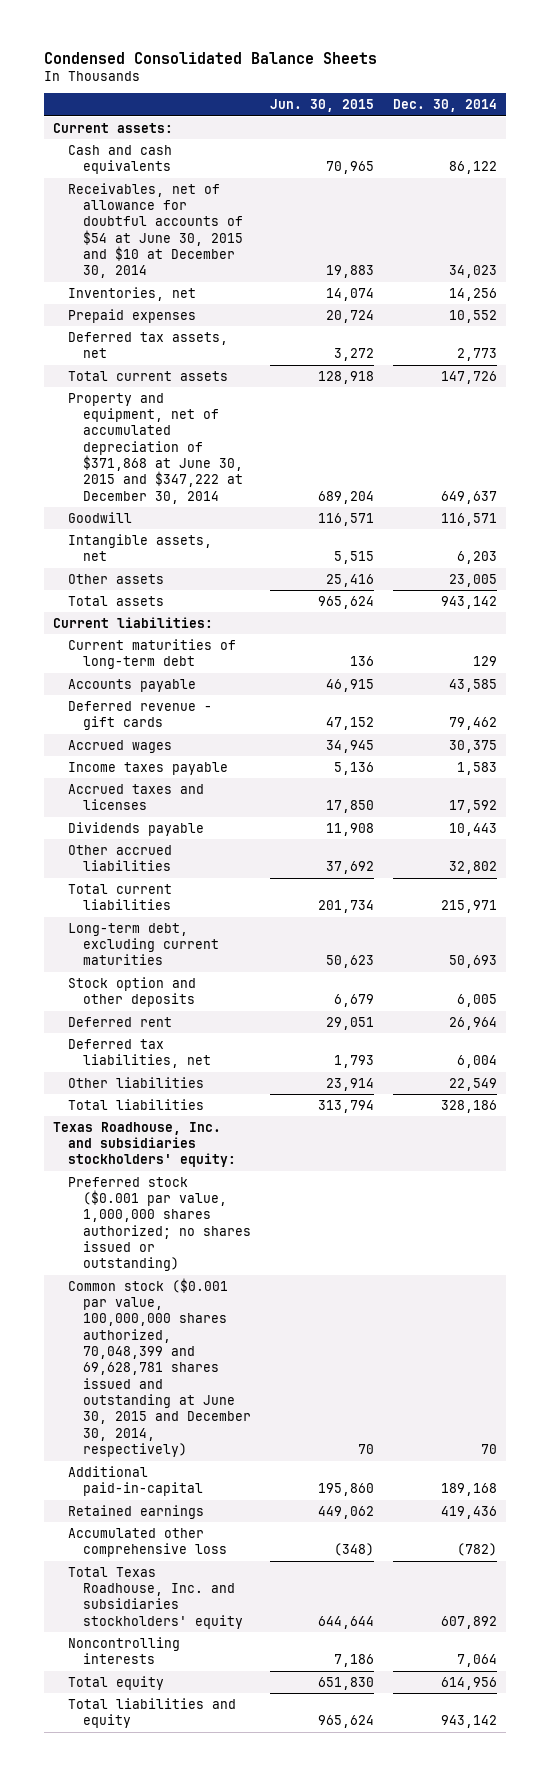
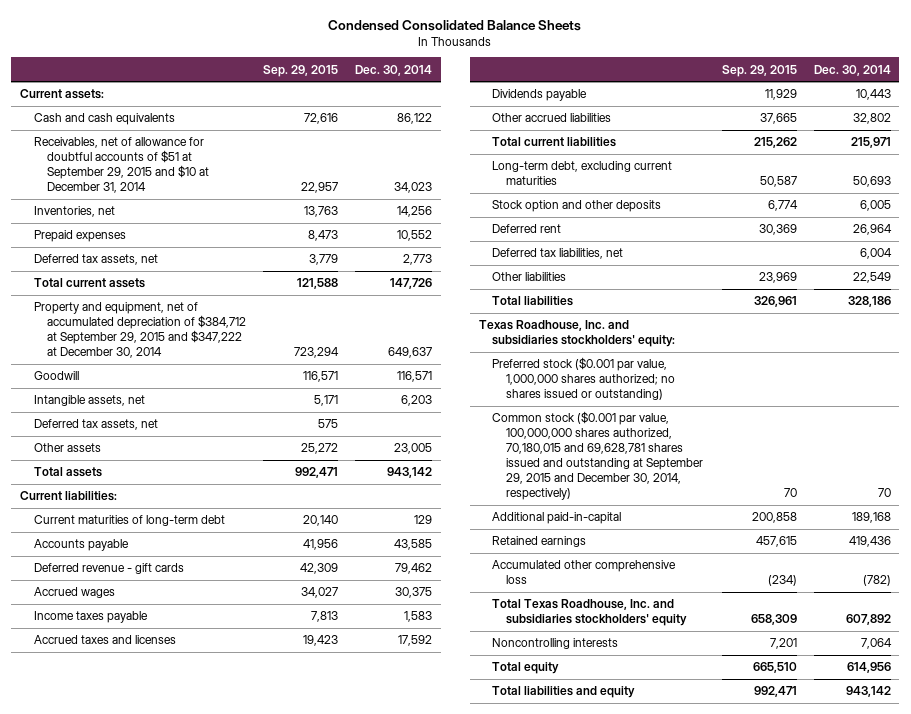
[269,99,374,113] Jun. 30, 2015 -> none
none -> [263,64,339,77] Sep. 29, 2015
[68,182,243,279] Receivables, net of allowance for doubtful accounts of $54 at June 30, 2015 and $10 at December 30, 2014 -> [33,137,210,194] Receivables, net of allowance for doubtful accounts of $51 at September 29, 2015 and $10 at December 31, 2014
[68,392,243,504] Property and equipment, net of accumulated depreciation of $371,868 at June 30, 2015 and $347,222 at December 30, 2014 -> [33,302,247,359] Property and equipment, net of accumulated depreciation of $384,712 at September 29, 2015 and $347,222 at December 30, 2014
none -> [33,419,158,431] Deferred tax assets, net
[68,1277,251,1458] Common stock ($0.001 par value, 100,000,000 shares authorized, 70,048,399 and 69,628,781 shares issued and outstanding at June 30, 2015 and December 30, 2014, respectively) -> [492,411,703,500] Common stock ($0.001 par value, 100,000,000 shares authorized, 70,180,015 and 69,628,781 shares issued and outstanding at September 29, 2015 and December 30, 2014, respectively)

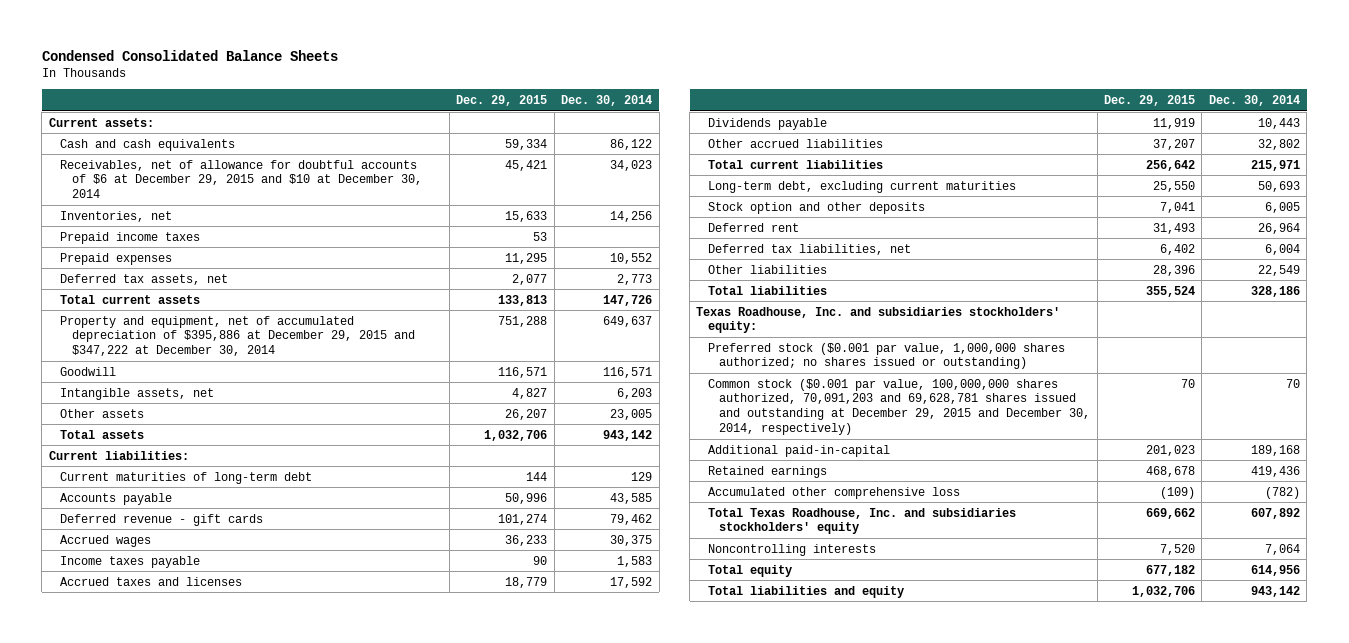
[263,64,339,77] Sep. 29, 2015 -> none
none -> [456,95,548,107] Dec. 29, 2015
[33,137,210,194] Receivables, net of allowance for doubtful accounts of $51 at September 29, 2015 and $10 at December 31, 2014 -> [60,159,422,199] Receivables, net of allowance for doubtful accounts of $6 at December 29, 2015 and $10 at December 30, 2014
none -> [60,231,201,244] Prepaid income taxes
[33,302,247,359] Property and equipment, net of accumulated depreciation of $384,712 at September 29, 2015 and $347,222 at December 30, 2014 -> [60,315,415,357] Property and equipment, net of accumulated depreciation of $395,886 at December 29, 2015 and $347,222 at December 30, 2014
[33,419,158,431] Deferred tax assets, net -> none
[492,411,703,500] Common stock ($0.001 par value, 100,000,000 shares authorized, 70,180,015 and 69,628,781 shares issued and outstanding at September 29, 2015 and December 30, 2014, respectively) -> [707,378,1091,435] Common stock ($0.001 par value, 100,000,000 shares authorized, 70,091,203 and 69,628,781 shares issued and outstanding at December 29, 2015 and December 30, 2014, respectively)

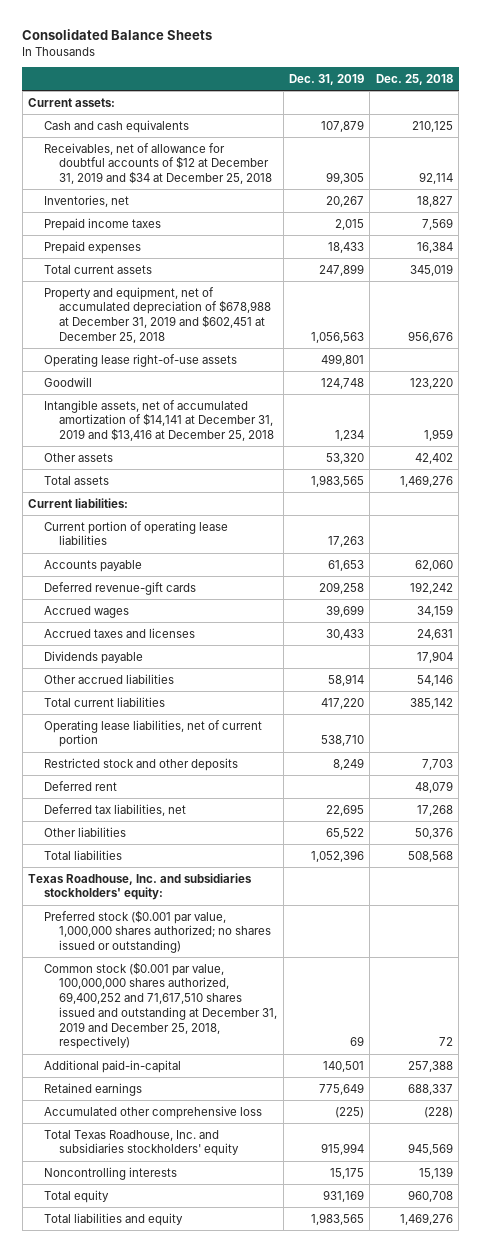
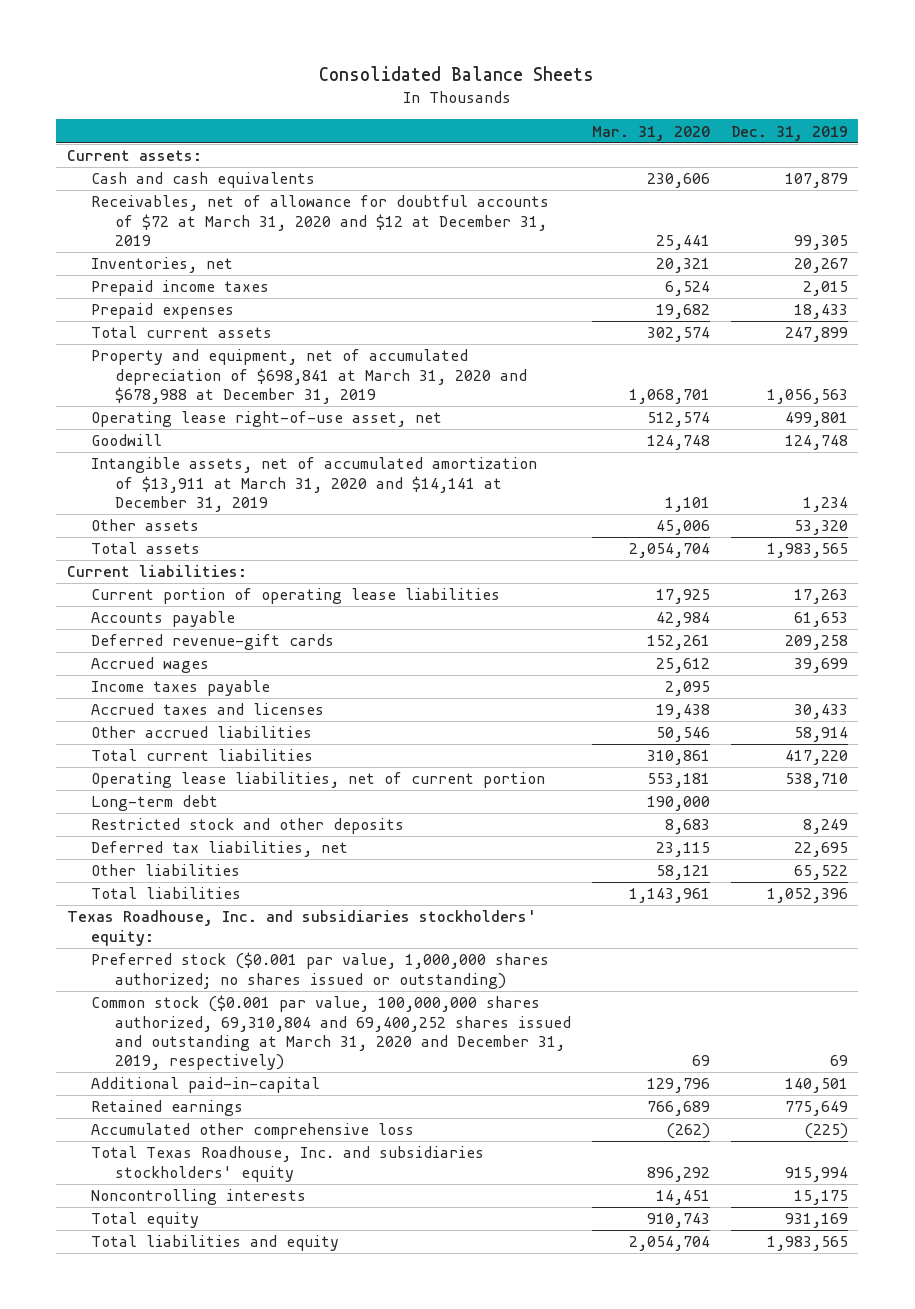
[375,73,453,85] Dec. 25, 2018 -> none
none -> [592,125,711,141] Mar. 31, 2020
[43,142,273,185] Receivables, net of allowance for doubtful accounts of $12 at December 31, 2019 and $34 at December 25, 2018 -> [91,195,550,246] Receivables, net of allowance for doubtful accounts of $72 at March 31, 2020 and $12 at December 31, 2019
[43,286,272,343] Property and equipment, net of accumulated depreciation of $678,988 at December 31, 2019 and $602,451 at December 25, 2018 -> [91,349,528,404] Property and equipment, net of accumulated depreciation of $698,841 at March 31, 2020 and $678,988 at December 31, 2019
[43,353,237,367] Operating lease right-of-use assets -> [91,411,443,428] Operating lease right-of-use asset, net
[43,399,275,442] Intangible assets, net of accumulated amortization of $14,141 at December 31, 2019 and $13,416 at December 25, 2018 -> [91,457,538,512] Intangible assets, net of accumulated amortization of $13,911 at March 31, 2020 and $14,141 at December 31, 2019
none -> [91,680,271,697] Income taxes payable
[43,650,143,664] Dividends payable -> none
none -> [91,795,219,812] Long-term debt
[43,780,117,791] Deferred rent -> none
[43,961,278,1050] Common stock ($0.001 par value, 100,000,000 shares authorized, 69,400,252 and 71,617,510 shares issued and outstanding at December 31, 2019 and December 25, 2018, respectively) -> [91,995,572,1071] Common stock ($0.001 par value, 100,000,000 shares authorized, 69,310,804 and 69,400,252 shares issued and outstanding at March 31, 2020 and December 31, 2019, respectively)

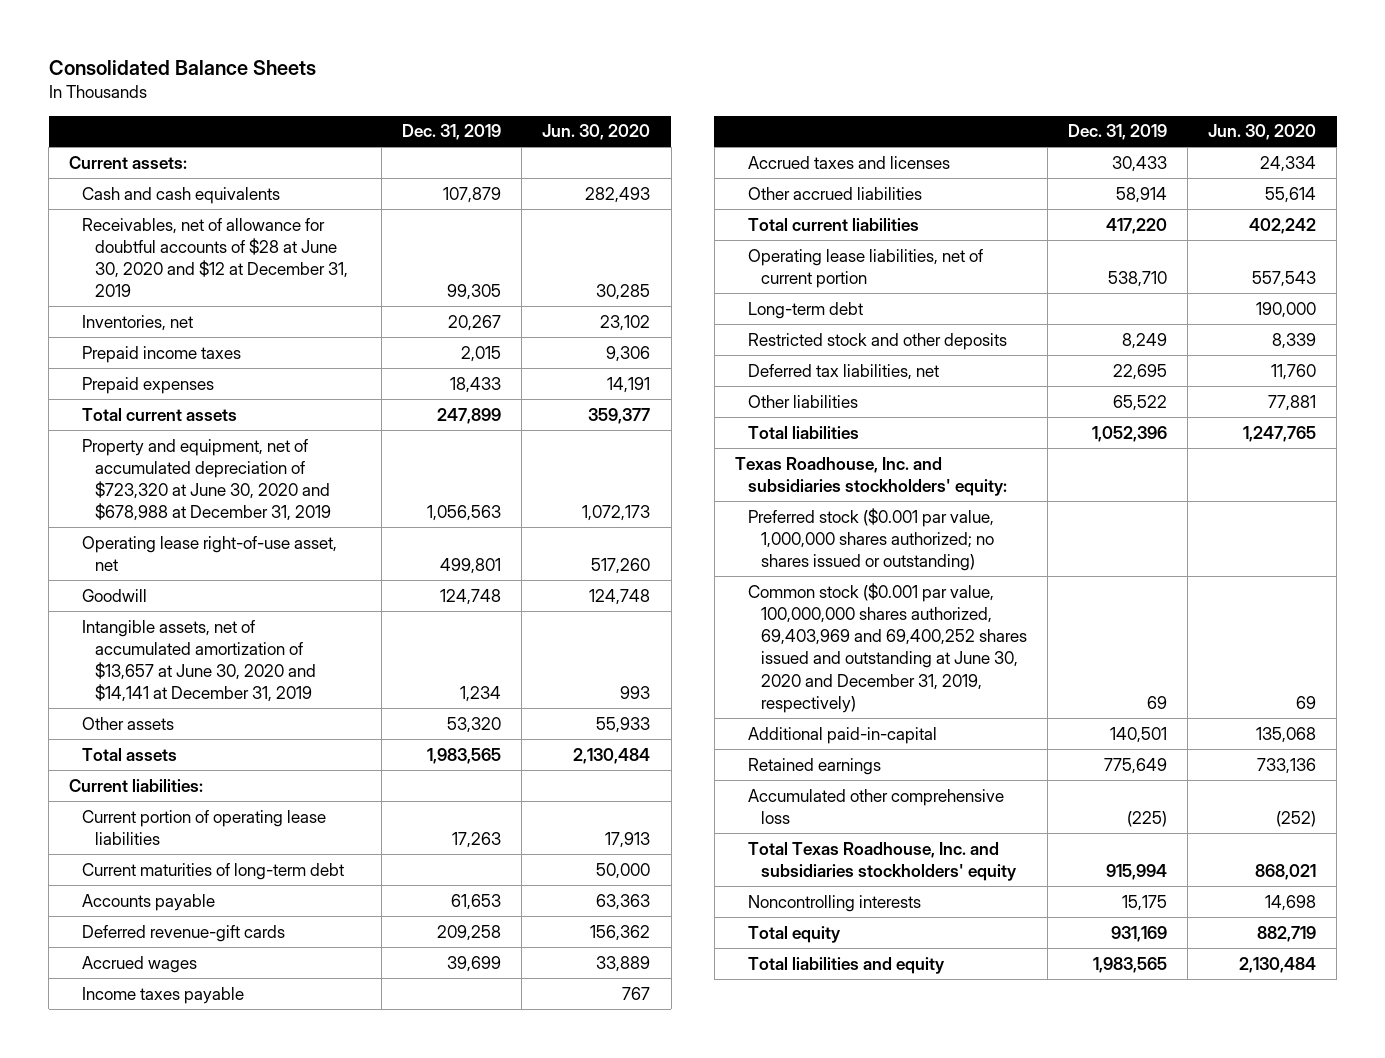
[592,125,711,141] Mar. 31, 2020 -> none
none -> [542,124,651,141] Jun. 30, 2020
[91,195,550,246] Receivables, net of allowance for doubtful accounts of $72 at March 31, 2020 and $12 at December 31, 2019 -> [82,217,348,298] Receivables, net of allowance for doubtful accounts of $28 at June 30, 2020 and $12 at December 31, 2019
[91,349,528,404] Property and equipment, net of accumulated depreciation of $698,841 at March 31, 2020 and $678,988 at December 31, 2019 -> [82,438,331,522] Property and equipment, net of accumulated depreciation of $723,320 at June 30, 2020 and $678,988 at December 31, 2019
[91,457,538,512] Intangible assets, net of accumulated amortization of $13,911 at March 31, 2020 and $14,141 at December 31, 2019 -> [82,619,316,703] Intangible assets, net of accumulated amortization of $13,657 at June 30, 2020 and $14,141 at December 31, 2019
none -> [82,862,345,880] Current maturities of long-term debt
[91,995,572,1071] Common stock ($0.001 par value, 100,000,000 shares authorized, 69,310,804 and 69,400,252 shares issued and outstanding at March 31, 2020 and December 31, 2019, respectively) -> [747,582,1027,713] Common stock ($0.001 par value, 100,000,000 shares authorized, 69,403,969 and 69,400,252 shares issued and outstanding at June 30, 2020 and December 31, 2019, respectively)

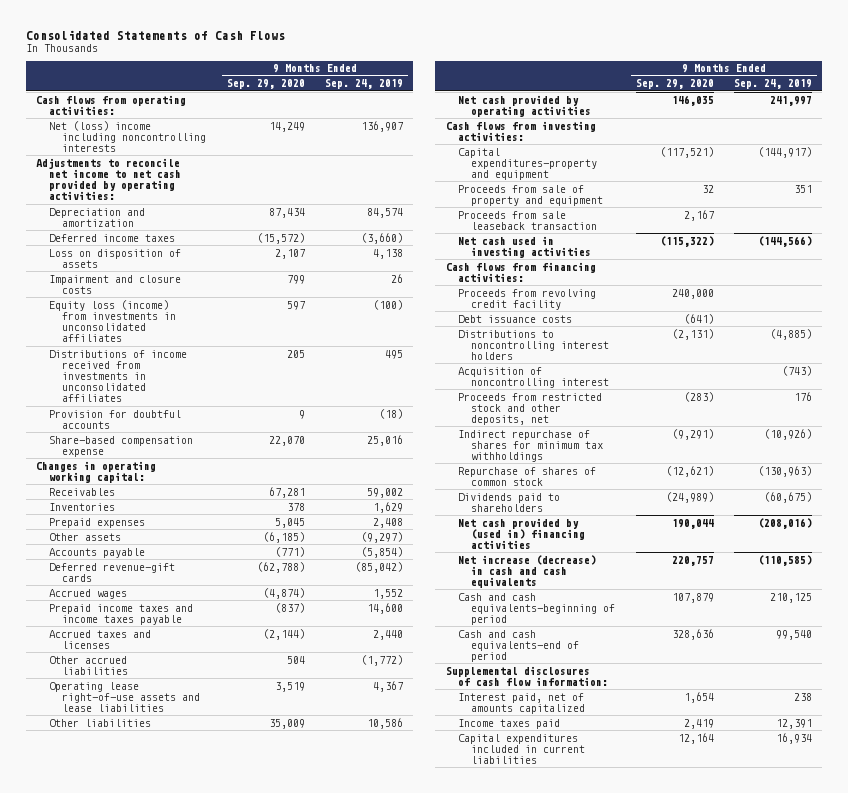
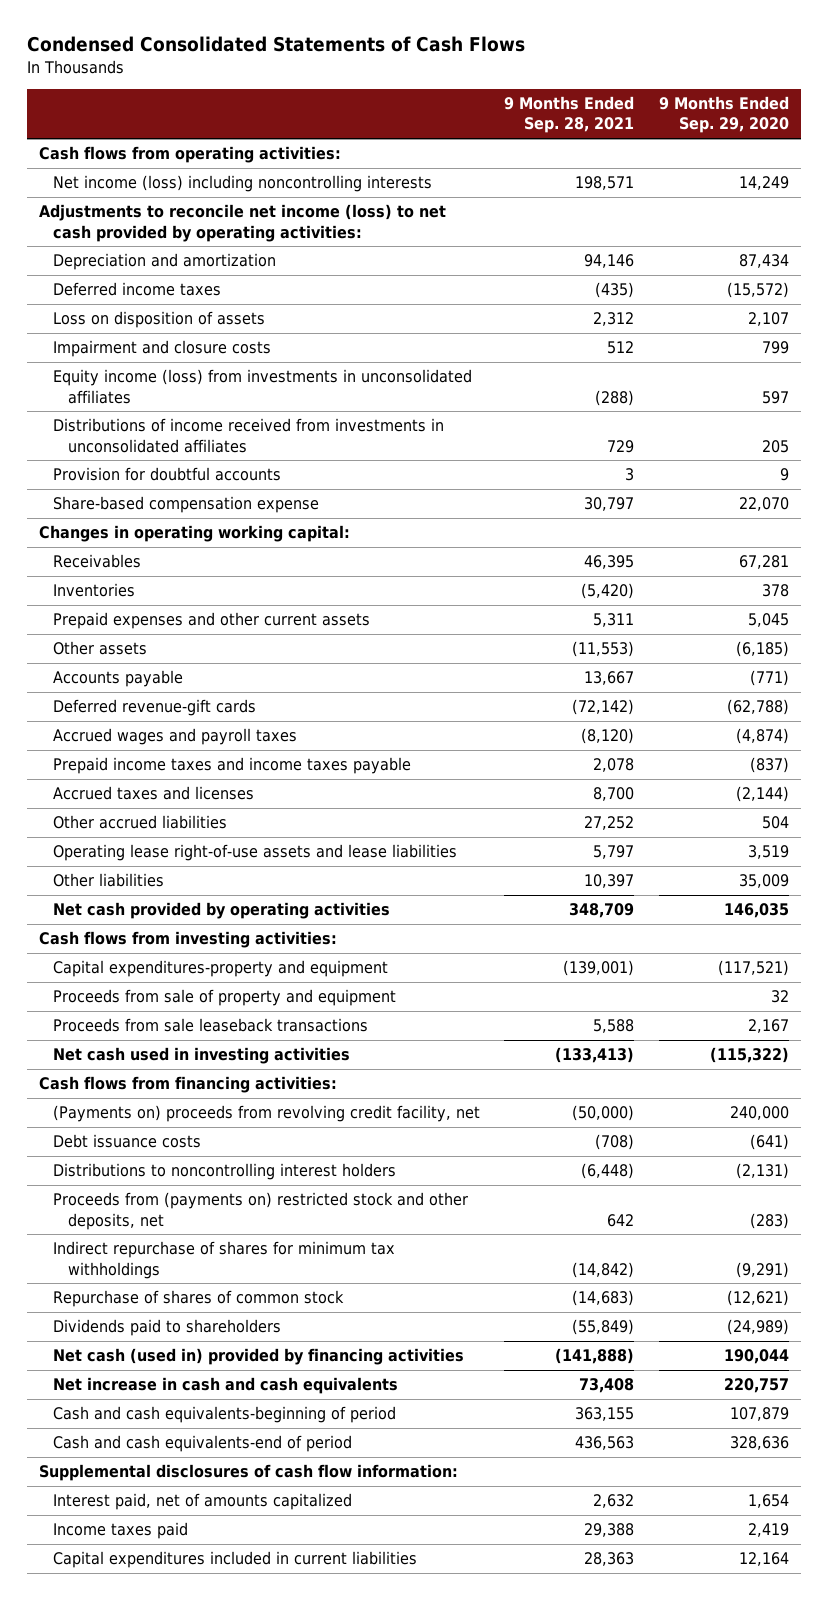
[26,30,286,41] Consolidated Statements of Cash Flows -> [26,36,525,53] Condensed Consolidated Statements of Cash Flows
[324,79,403,90] Sep. 24, 2019 -> none
none -> [504,95,635,134] 9 Months Ended Sep. 28, 2021
[49,120,207,152] Net (loss) income including noncontrolling interests -> [53,175,433,193] Net income (loss) including noncontrolling interests
[36,157,182,201] Adjustments to reconcile net income to net cash provided by operating activities: -> [38,204,446,242] Adjustments to reconcile net income (loss) to net cash provided by operating activities:
[49,299,177,343] Equity loss (income) from investments in unconsolidated affiliates -> [53,369,473,404] Equity income (loss) from investments in unconsolidated affiliates
[49,517,146,528] Prepaid expenses -> [53,612,371,630] Prepaid expenses and other current assets
[49,588,128,599] Accrued wages -> [53,728,298,746] Accrued wages and payroll taxes
[458,210,598,230] Proceeds from sale leaseback transaction -> [53,1018,369,1033] Proceeds from sale leaseback transactions
[458,288,597,310] Proceeds from revolving credit facility -> [53,1105,481,1123] (Payments on) proceeds from revolving credit facility, net
[458,366,610,388] Acquisition of noncontrolling interest -> none
[458,392,603,425] Proceeds from restricted stock and other deposits, net -> [53,1192,469,1230] Proceeds from (payments on) restricted stock and other deposits, net
[458,517,586,549] Net cash provided by (used in) financing activities -> [53,1348,465,1366] Net cash (used in) provided by financing activities
[458,554,597,588] Net increase (decrease) in cash and cash equivalents -> [53,1377,399,1395] Net increase in cash and cash equivalents

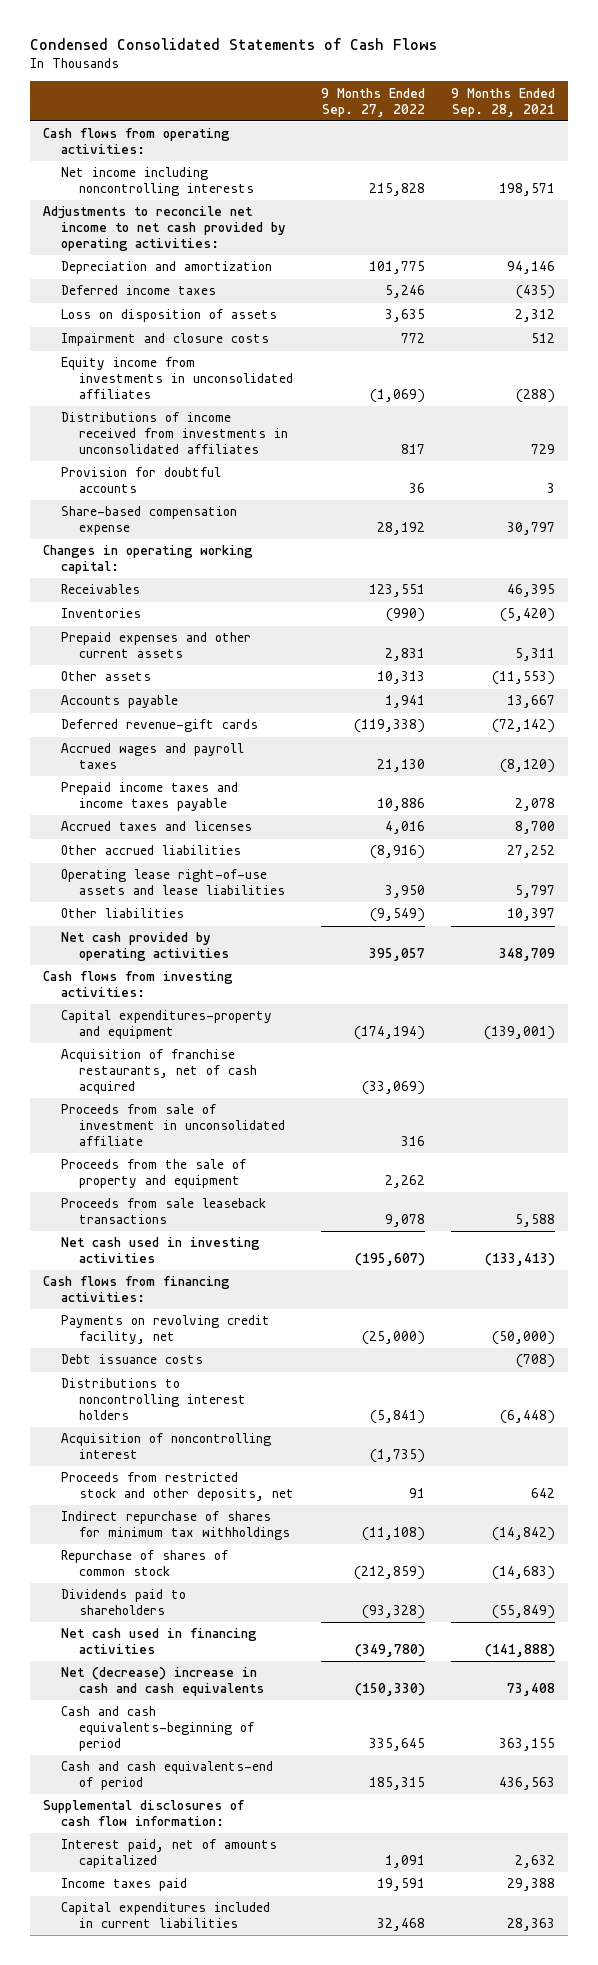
[658,95,789,134] 9 Months Ended Sep. 29, 2020 -> none
none -> [320,87,425,117] 9 Months Ended Sep. 27, 2022
[53,175,433,193] Net income (loss) including noncontrolling interests -> [60,167,254,197] Net income including noncontrolling interests
[38,204,446,242] Adjustments to reconcile net income (loss) to net cash provided by operating activities: -> [42,206,286,251] Adjustments to reconcile net income to net cash provided by operating activities:
[53,369,473,404] Equity income (loss) from investments in unconsolidated affiliates -> [60,357,293,399] Equity income from investments in unconsolidated affiliates
none -> [60,1049,257,1094] Acquisition of franchise restaurants, net of cash acquired
none -> [60,1104,285,1146] Proceeds from sale of investment in unconsolidated affiliate
[53,989,397,1007] Proceeds from sale of property and equipment -> [60,1159,246,1189] Proceeds from the sale of property and equipment
[53,1105,481,1123] (Payments on) proceeds from revolving credit facility, net -> [60,1315,270,1345] Payments on revolving credit facility, net
none -> [60,1433,271,1460] Acquisition of noncontrolling interest
[53,1192,469,1230] Proceeds from (payments on) restricted stock and other deposits, net -> [60,1472,294,1502] Proceeds from restricted stock and other deposits, net
[53,1348,465,1366] Net cash (used in) provided by financing activities -> [60,1628,257,1655] Net cash used in financing activities
[53,1377,399,1395] Net increase in cash and cash equivalents -> [60,1667,264,1697] Net (decrease) increase in cash and cash equivalents

